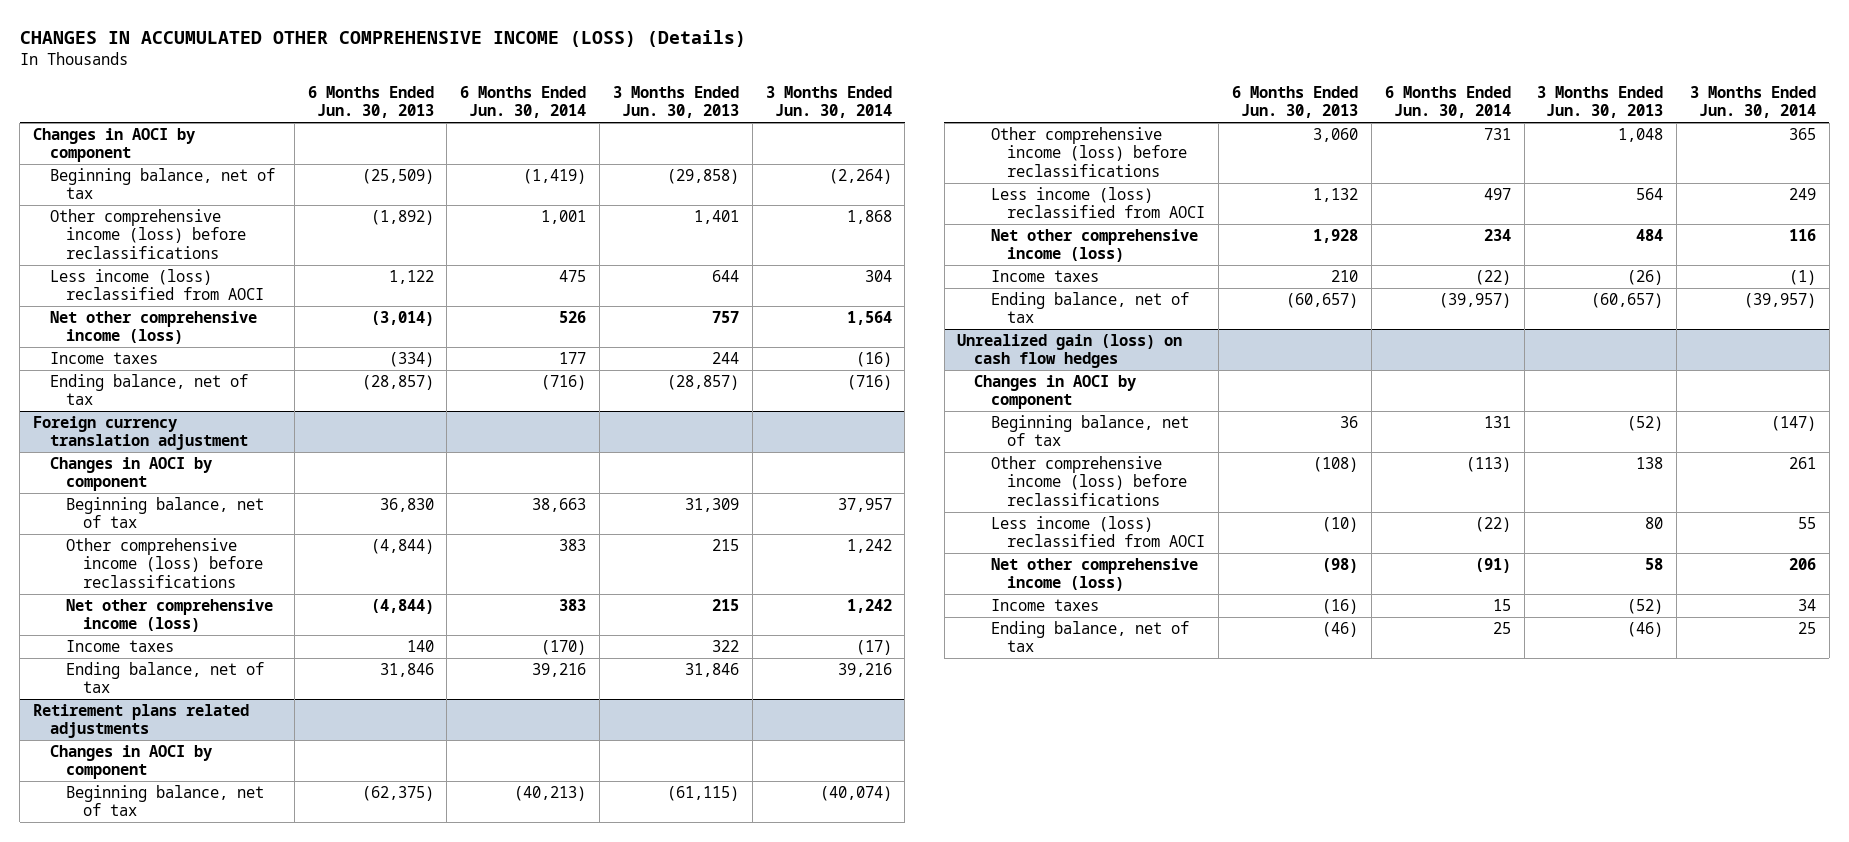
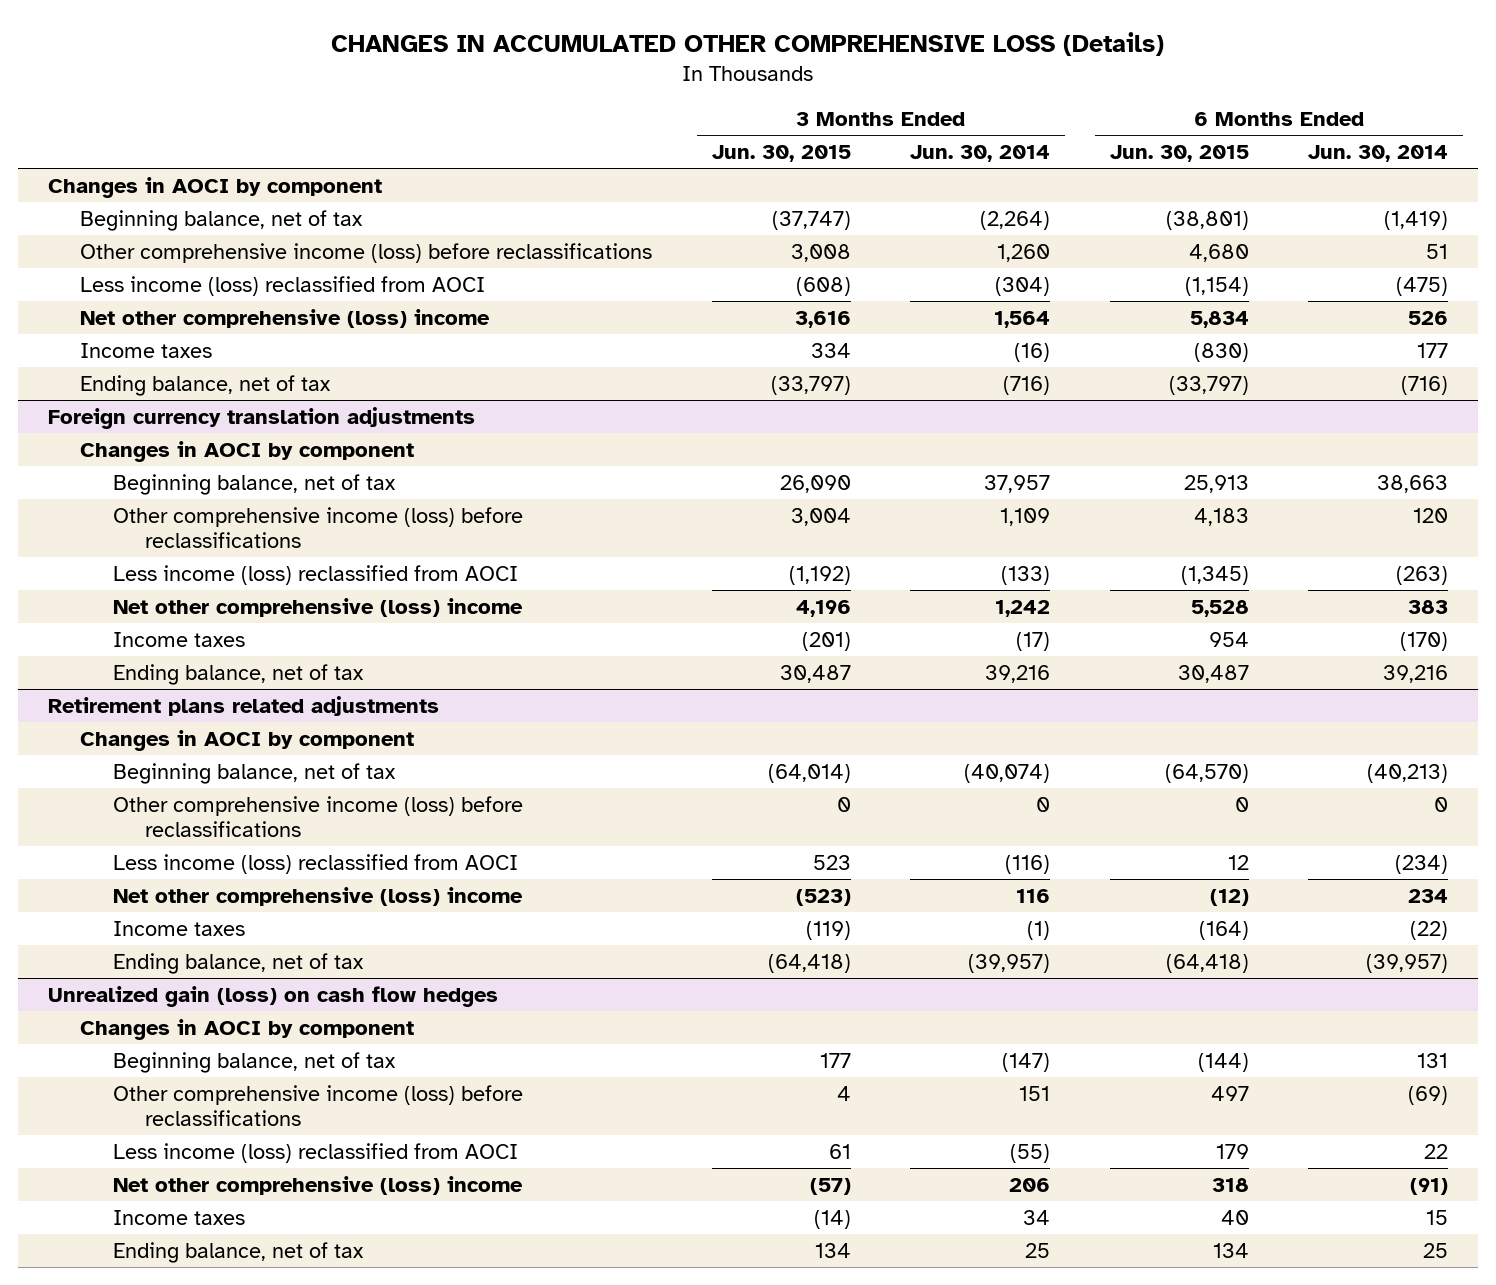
[19,29,746,47] CHANGES IN ACCUMULATED OTHER COMPREHENSIVE INCOME (LOSS) (Details) -> [331,31,1165,56] CHANGES IN ACCUMULATED OTHER COMPREHENSIVE LOSS (Details)
[307,86,434,119] 6 Months Ended Jun. 30, 2013 -> none
[612,86,739,119] 3 Months Ended Jun. 30, 2013 -> none
none -> [711,145,851,163] Jun. 30, 2015
none -> [1109,145,1249,163] Jun. 30, 2015
[541,210,587,225] 1,001 -> [1426,243,1449,259] 51
[846,210,892,225] 1,868 -> [997,243,1051,262] 1,260
[559,270,587,283] 475 -> [1396,276,1449,296] (475)
[864,270,892,283] 304 -> [995,276,1051,296] (304)
[49,311,257,345] Net other comprehensive income (loss) -> [80,308,491,328] Net other comprehensive (loss) income
[32,416,248,451] Foreign currency translation adjustment -> [48,406,476,429] Foreign currency translation adjustments
[559,539,587,552] 383 -> [1413,507,1449,523] 120
[846,539,892,554] 1,242 -> [1000,507,1051,526] 1,109
none -> [112,564,518,585] Less income (loss) reclassified from AOCI
[66,599,274,633] Net other comprehensive income (loss) -> [112,597,523,617] Net other comprehensive (loss) income
[1483,128,1511,141] 731 -> [1434,796,1449,812] 0
[1789,128,1817,141] 365 -> [1036,796,1051,812] 0
[1483,188,1511,201] 497 -> [1395,854,1449,874] (234)
[1789,188,1817,201] 249 -> [1005,854,1051,874] (116)
[990,229,1198,263] Net other comprehensive income (loss) -> [112,886,523,906] Net other comprehensive (loss) income
[1465,457,1511,473] (113) -> [1408,1085,1449,1105] (69)
[1789,457,1817,470] 261 -> [1019,1085,1051,1101] 151
[1474,517,1511,533] (22) -> [1424,1143,1449,1159] 22
[1798,517,1817,530] 55 -> [1010,1143,1051,1163] (55)
[990,558,1198,592] Net other comprehensive income (loss) -> [112,1175,523,1195] Net other comprehensive (loss) income

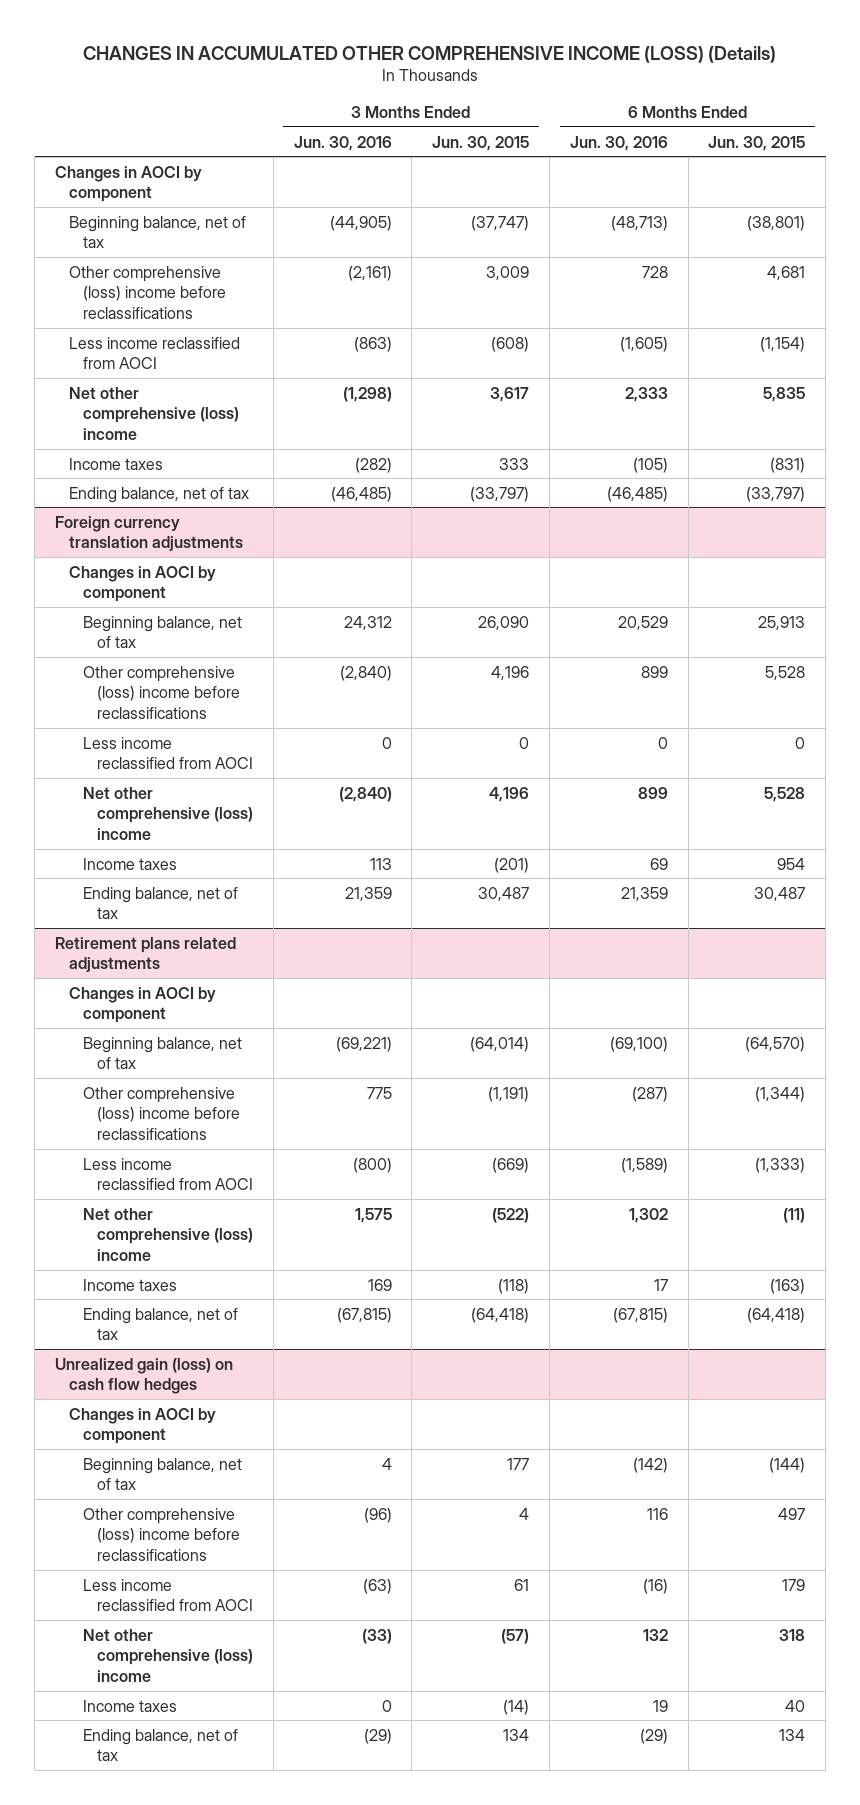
[331,31,1165,56] CHANGES IN ACCUMULATED OTHER COMPREHENSIVE LOSS (Details) -> [83,45,777,63] CHANGES IN ACCUMULATED OTHER COMPREHENSIVE INCOME (LOSS) (Details)
[910,145,1051,163] Jun. 30, 2014 -> none
[1308,145,1449,163] Jun. 30, 2014 -> none
none -> [293,135,392,151] Jun. 30, 2016
none -> [569,135,668,151] Jun. 30, 2016
[80,242,653,263] Other comprehensive income (loss) before reclassifications -> [69,265,227,320] Other comprehensive (loss) income before reclassifications
[790,243,851,262] 3,008 -> [486,265,530,280] 3,009
[1188,243,1249,262] 4,680 -> [767,265,806,280] 4,681
[80,275,486,296] Less income (loss) reclassified from AOCI -> [69,336,241,370] Less income reclassified from AOCI
[794,310,851,328] 3,616 -> [490,386,530,402] 3,617
[1189,310,1249,328] 5,834 -> [763,386,806,402] 5,835
[810,342,851,358] 334 -> [499,457,530,470] 333
[1193,342,1249,362] (830) -> [770,457,806,473] (831)
[112,506,523,549] Other comprehensive income (loss) before reclassifications -> [83,665,241,720] Other comprehensive (loss) income before reclassifications
[790,507,851,526] 3,004 -> [491,665,530,680] 4,196
[1193,507,1249,526] 4,183 -> [765,665,806,680] 5,528
[112,564,518,585] Less income (loss) reclassified from AOCI -> [83,736,254,770] Less income reclassified from AOCI
[788,565,851,585] (1,192) -> [519,736,530,749] 0
[1180,565,1249,585] (1,345) -> [795,736,806,749] 0
[112,795,523,838] Other comprehensive income (loss) before reclassifications -> [83,1086,241,1141] Other comprehensive (loss) income before reclassifications
[836,796,851,812] 0 -> [488,1086,530,1102] (1,191)
[1234,796,1249,812] 0 -> [755,1086,806,1102] (1,344)
[112,853,518,874] Less income (loss) reclassified from AOCI -> [83,1157,254,1191] Less income reclassified from AOCI
[812,854,851,870] 523 -> [492,1157,530,1173] (669)
[1227,854,1249,870] 12 -> [755,1157,806,1173] (1,333)
[795,888,851,906] (523) -> [492,1207,530,1223] (522)
[1209,888,1249,906] (12) -> [783,1207,806,1223] (11)
[805,920,851,940] (119) -> [498,1278,530,1294] (118)
[1198,920,1249,940] (164) -> [770,1278,806,1294] (163)
[112,1084,523,1127] Other comprehensive income (loss) before reclassifications -> [83,1507,241,1562] Other comprehensive (loss) income before reclassifications
[112,1142,518,1163] Less income (loss) reclassified from AOCI -> [83,1578,254,1612] Less income reclassified from AOCI

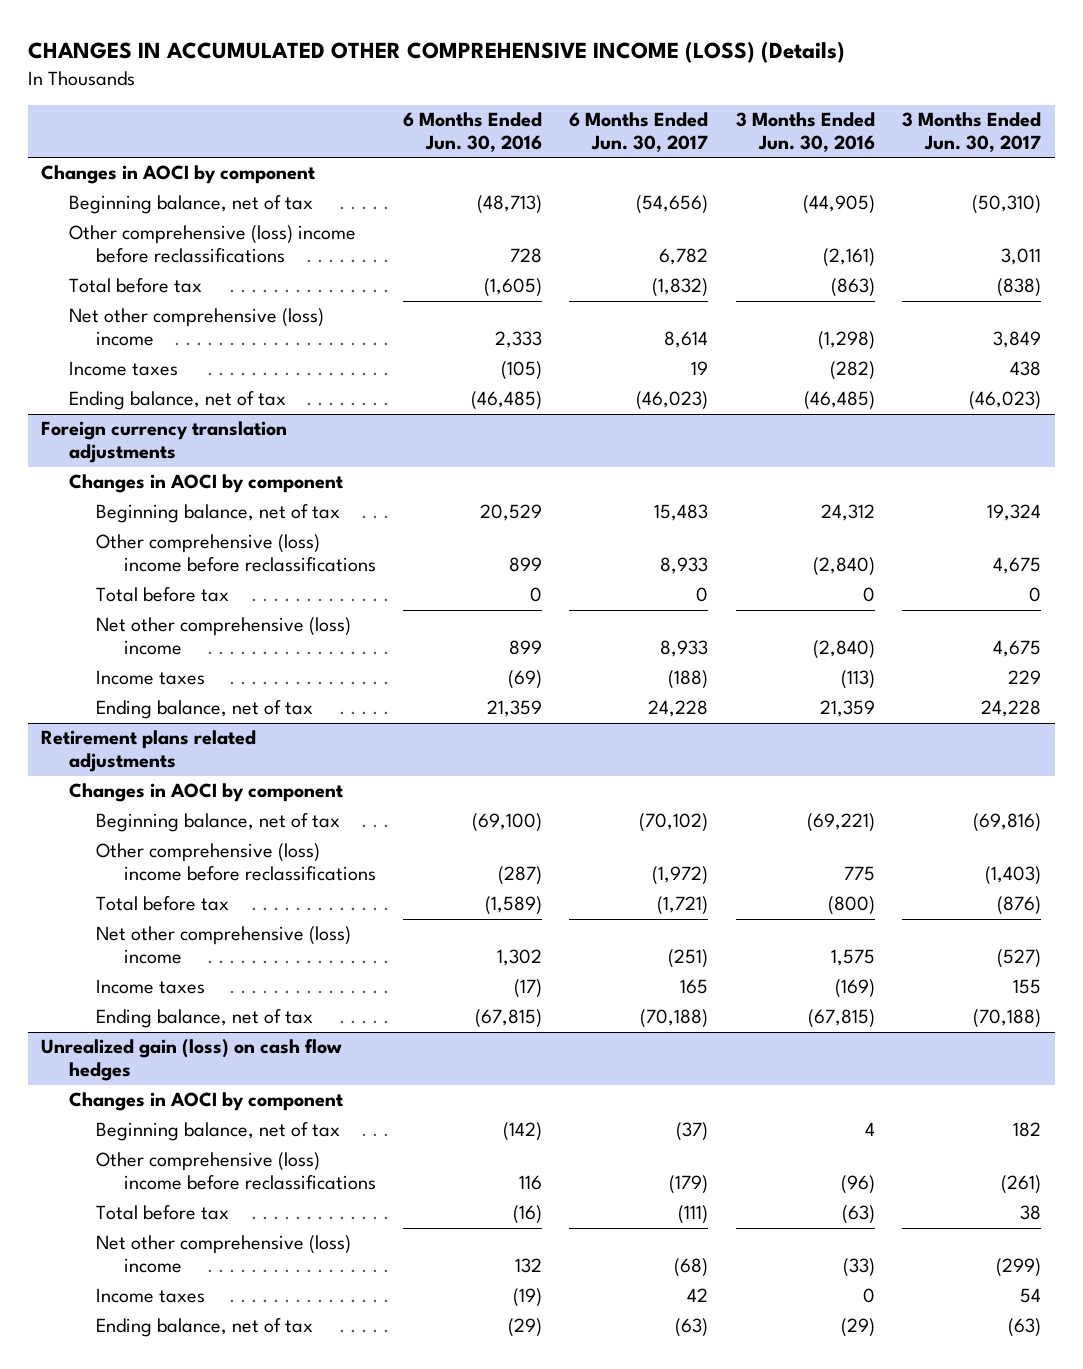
[432,135,530,151] Jun. 30, 2015 -> none
[708,135,806,151] Jun. 30, 2015 -> none
none -> [569,112,709,153] 6 Months Ended Jun. 30, 2017
none -> [902,112,1042,153] 3 Months Ended Jun. 30, 2017
[69,336,241,370] Less income reclassified from AOCI -> [68,278,202,294] Total before tax
[83,736,254,770] Less income reclassified from AOCI -> [96,587,230,603] Total before tax
[369,857,392,870] 113 -> [840,670,875,690] (113)
[649,857,668,870] 69 -> [508,670,543,690] (69)
[83,1157,254,1191] Less income reclassified from AOCI -> [96,896,230,912] Total before tax
[367,1278,392,1291] 169 -> [834,979,875,999] (169)
[653,1278,668,1291] 17 -> [514,979,543,999] (17)
[83,1578,254,1612] Less income reclassified from AOCI -> [96,1205,230,1221] Total before tax
[652,1699,668,1712] 19 -> [513,1288,543,1308] (19)

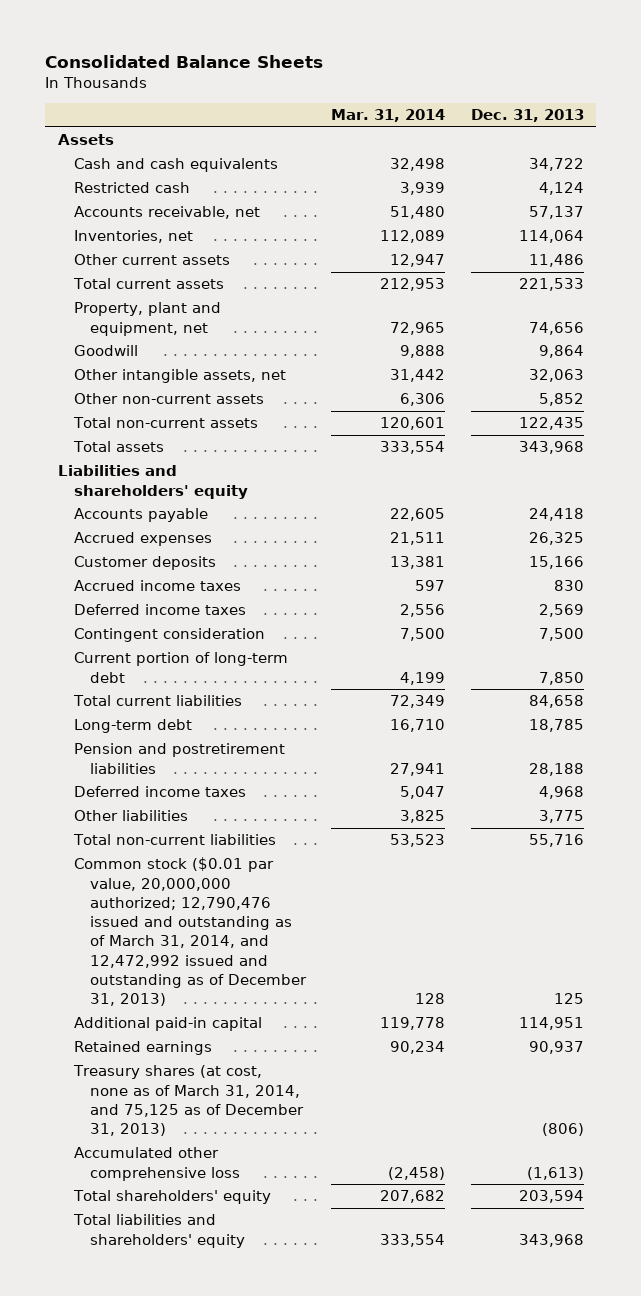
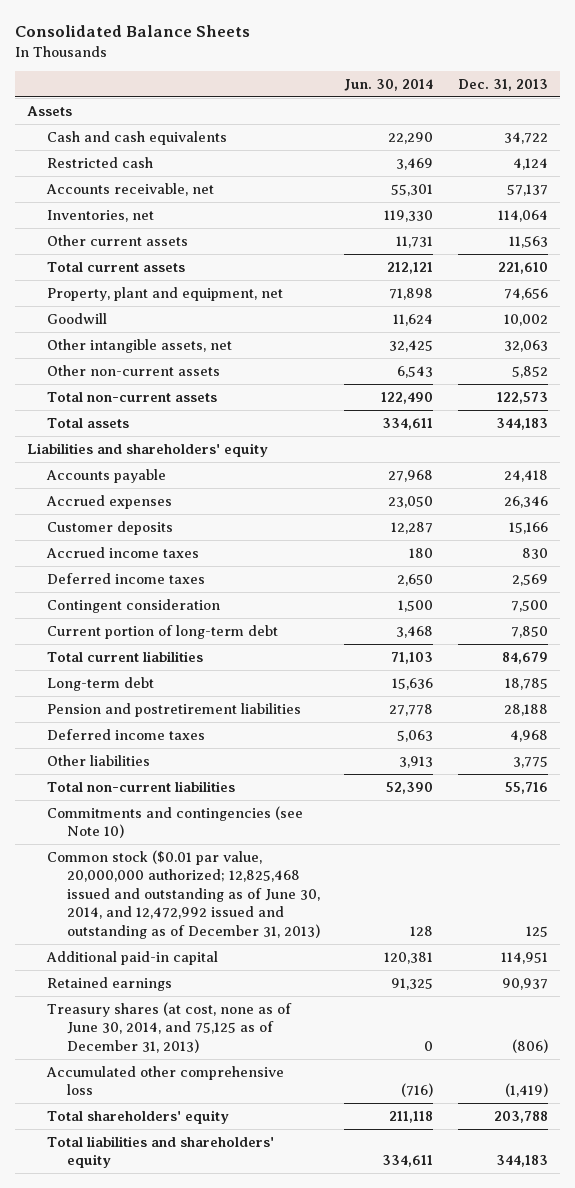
[331,109,446,123] Mar. 31, 2014 -> none
none -> [344,78,434,91] Jun. 30, 2014
[528,254,584,268] 11,486 -> [508,235,548,248] 11,563
[518,278,584,292] 221,533 -> [497,261,548,274] 221,610
[538,345,584,359] 9,864 -> [503,313,548,326] 10,002
[518,417,584,431] 122,435 -> [496,391,548,404] 122,573
[518,441,584,455] 343,968 -> [495,417,548,430] 344,183
[528,532,584,546] 26,325 -> [503,495,548,508] 26,346
[528,695,584,709] 84,658 -> [501,651,548,664] 84,679
none -> [46,805,303,839] Commitments and contingencies (see Note 10)
[73,857,307,1007] Common stock ($0.01 par value, 20,000,000 authorized; 12,790,476 issued and outstanding as of March 31, 2014, and 12,472,992 issued and outstanding as of December 31, 2013) -> [46,849,320,939] Common stock ($0.01 par value, 20,000,000 authorized; 12,825,468 issued and outstanding as of June 30, 2014, and 12,472,992 issued and outstanding as of December 31, 2013)
[72,1065,304,1137] Treasury shares (at cost, none as of March 31, 2014, and 75,125 as of December 31, 2013) -> [46,1001,292,1053] Treasury shares (at cost, none as of June 30, 2014, and 75,125 as of December 31, 2013)
[526,1166,584,1180] (1,613) -> [504,1083,548,1098] (1,419)
[518,1190,584,1204] 203,594 -> [493,1110,548,1123] 203,788
[518,1233,584,1247] 343,968 -> [495,1155,548,1168] 344,183

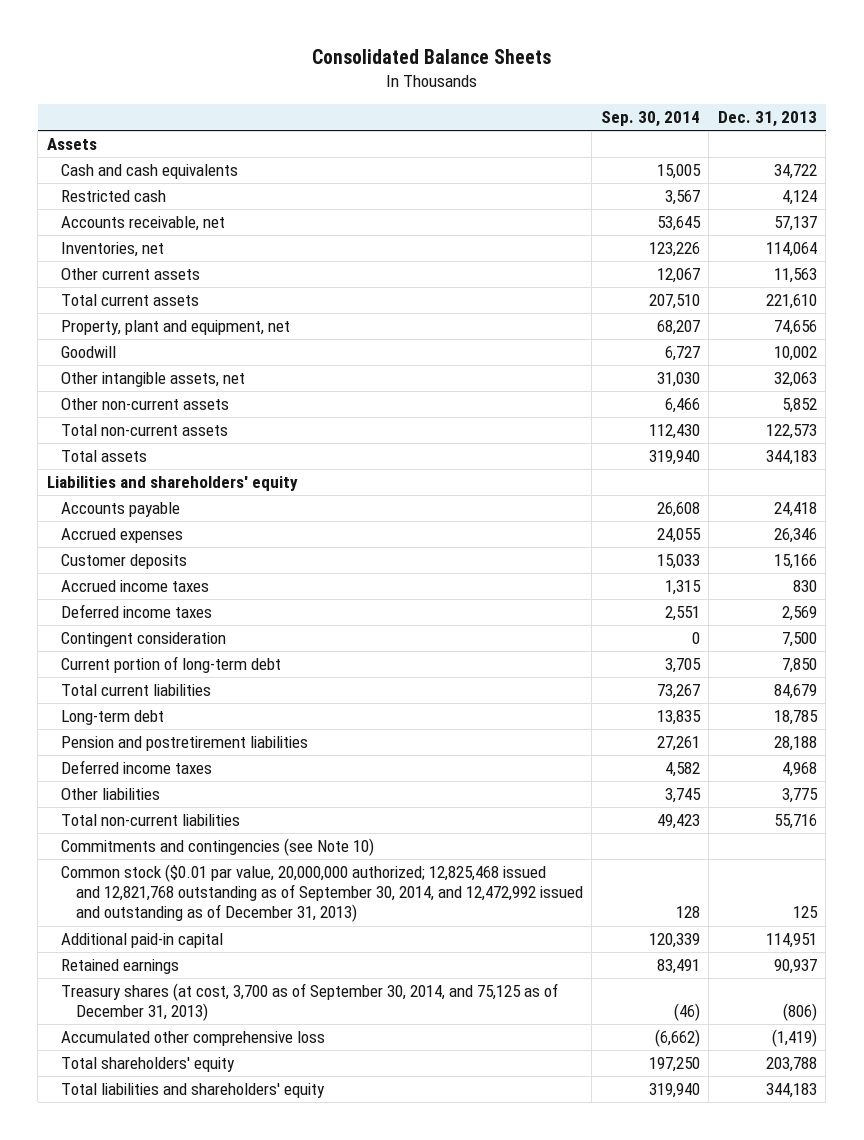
[344,78,434,91] Jun. 30, 2014 -> none
none -> [600,111,700,128] Sep. 30, 2014
[46,849,320,939] Common stock ($0.01 par value, 20,000,000 authorized; 12,825,468 issued and outstanding as of June 30, 2014, and 12,472,992 issued and outstanding as of December 31, 2013) -> [61,864,583,923] Common stock ($0.01 par value, 20,000,000 authorized; 12,825,468 issued and 12,821,768 outstanding as of September 30, 2014, and 12,472,992 issued and outstanding as of December 31, 2013)
[46,1001,292,1053] Treasury shares (at cost, none as of June 30, 2014, and 75,125 as of December 31, 2013) -> [61,983,559,1022] Treasury shares (at cost, 3,700 as of September 30, 2014, and 75,125 as of December 31, 2013)

